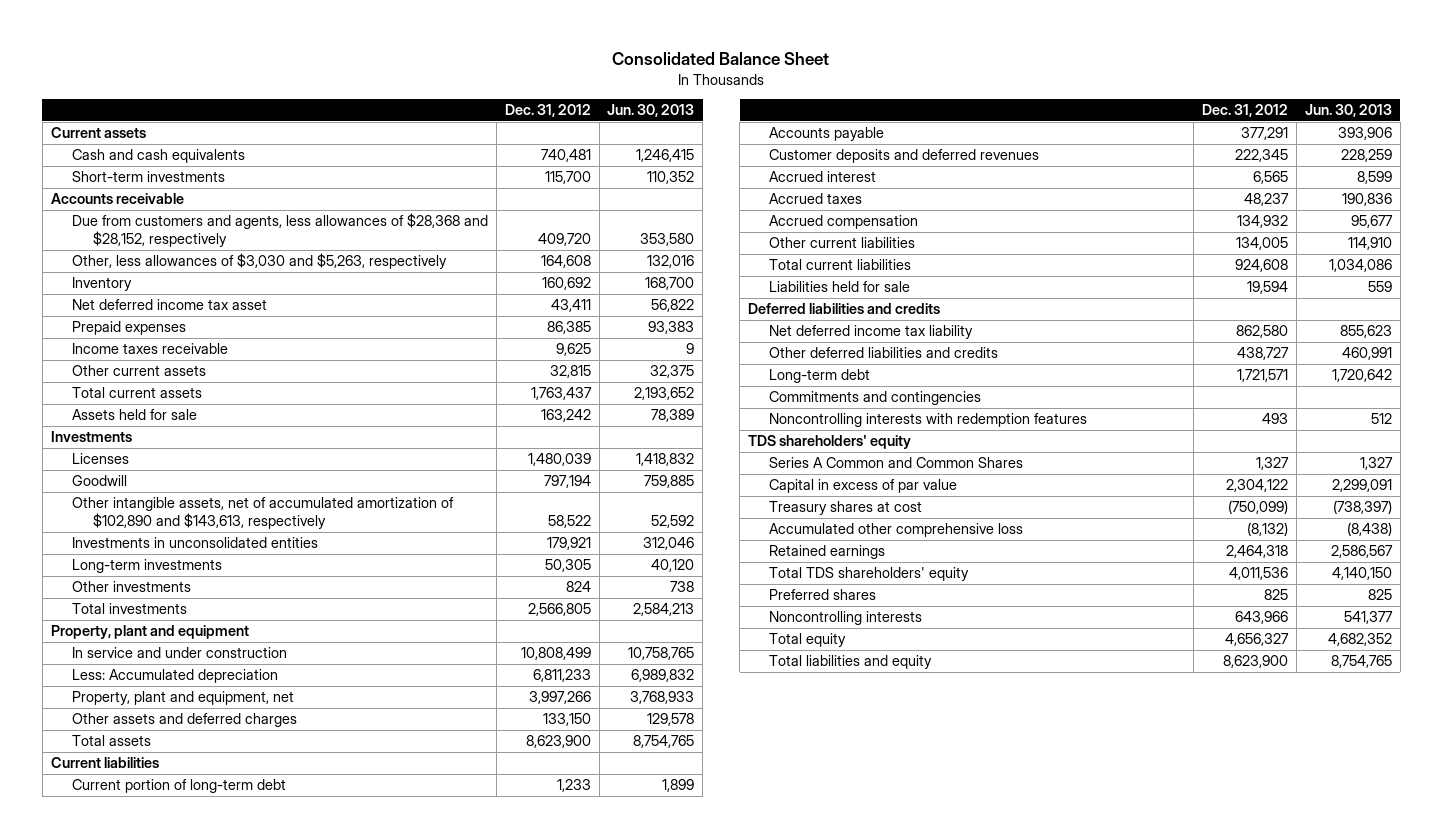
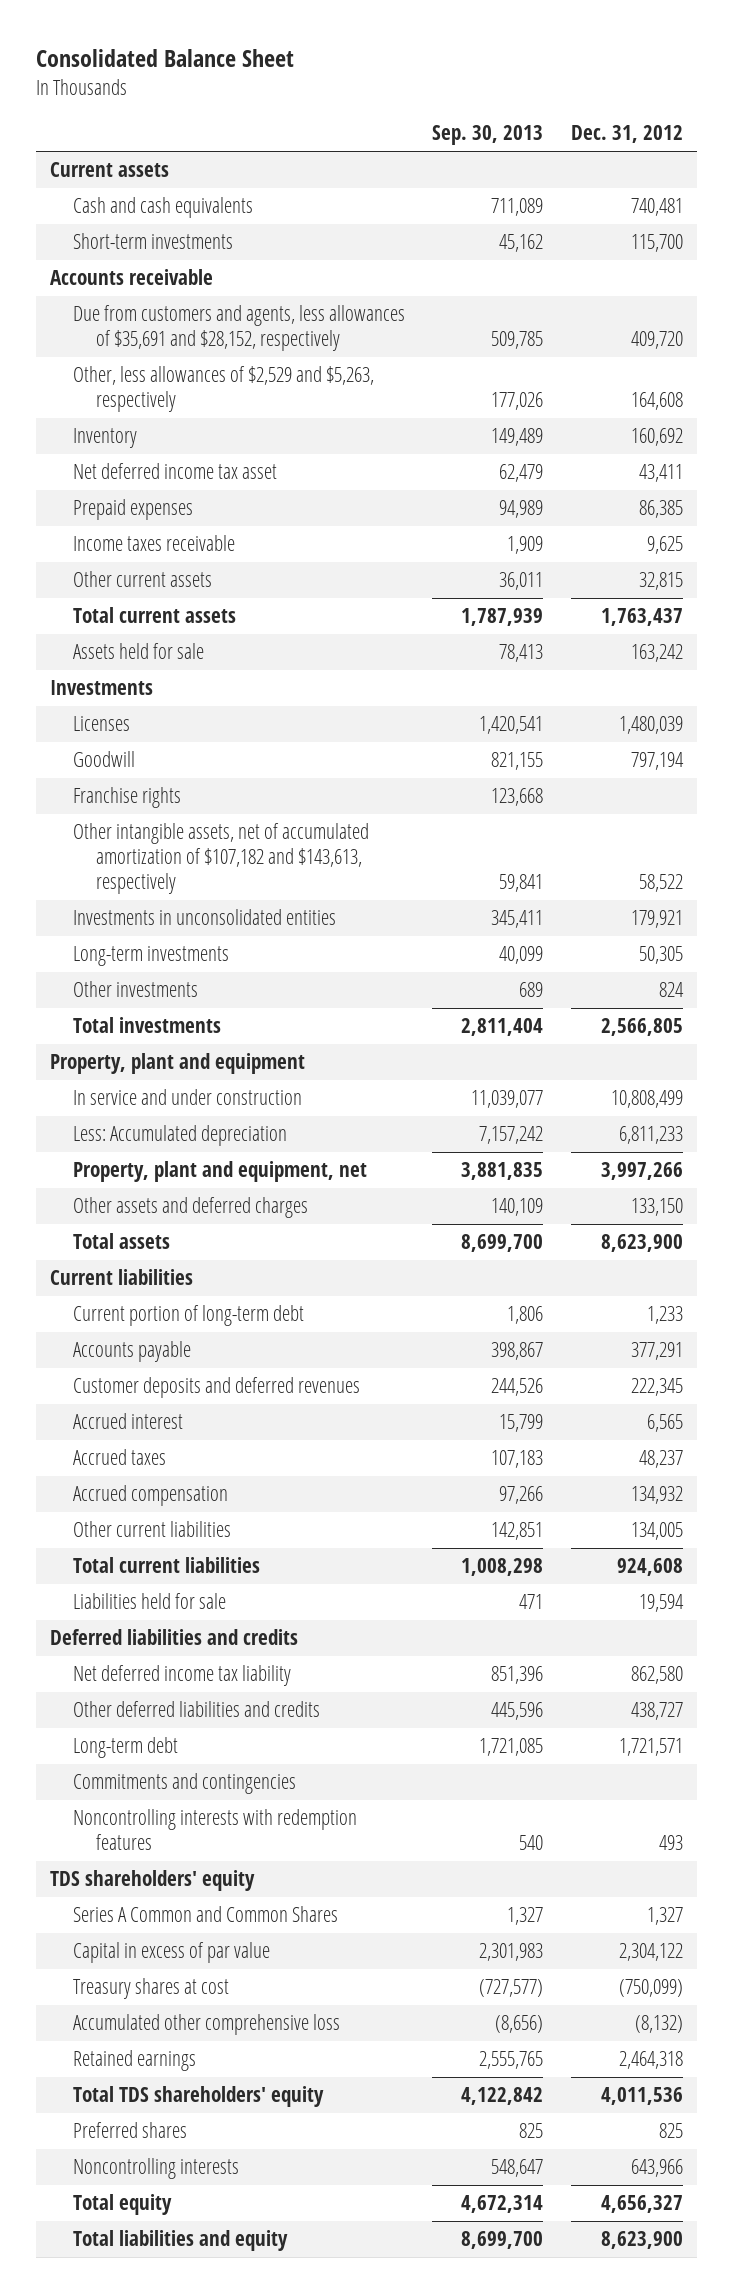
[607,104,695,118] Jun. 30, 2013 -> none
none -> [432,125,544,146] Sep. 30, 2013
[71,213,488,248] Due from customers and agents, less allowances of $28,368 and $28,152, respectively -> [72,305,405,352] Due from customers and agents, less allowances of $35,691 and $28,152, respectively
[71,253,447,270] Other, less allowances of $3,030 and $5,263, respectively -> [72,366,374,413] Other, less allowances of $2,529 and $5,263, respectively
none -> [72,787,181,809] Franchise rights
[71,497,454,530] Other intangible assets, net of accumulated amortization of $102,890 and $143,613, respectively -> [72,823,369,895] Other intangible assets, net of accumulated amortization of $107,182 and $143,613, respectively

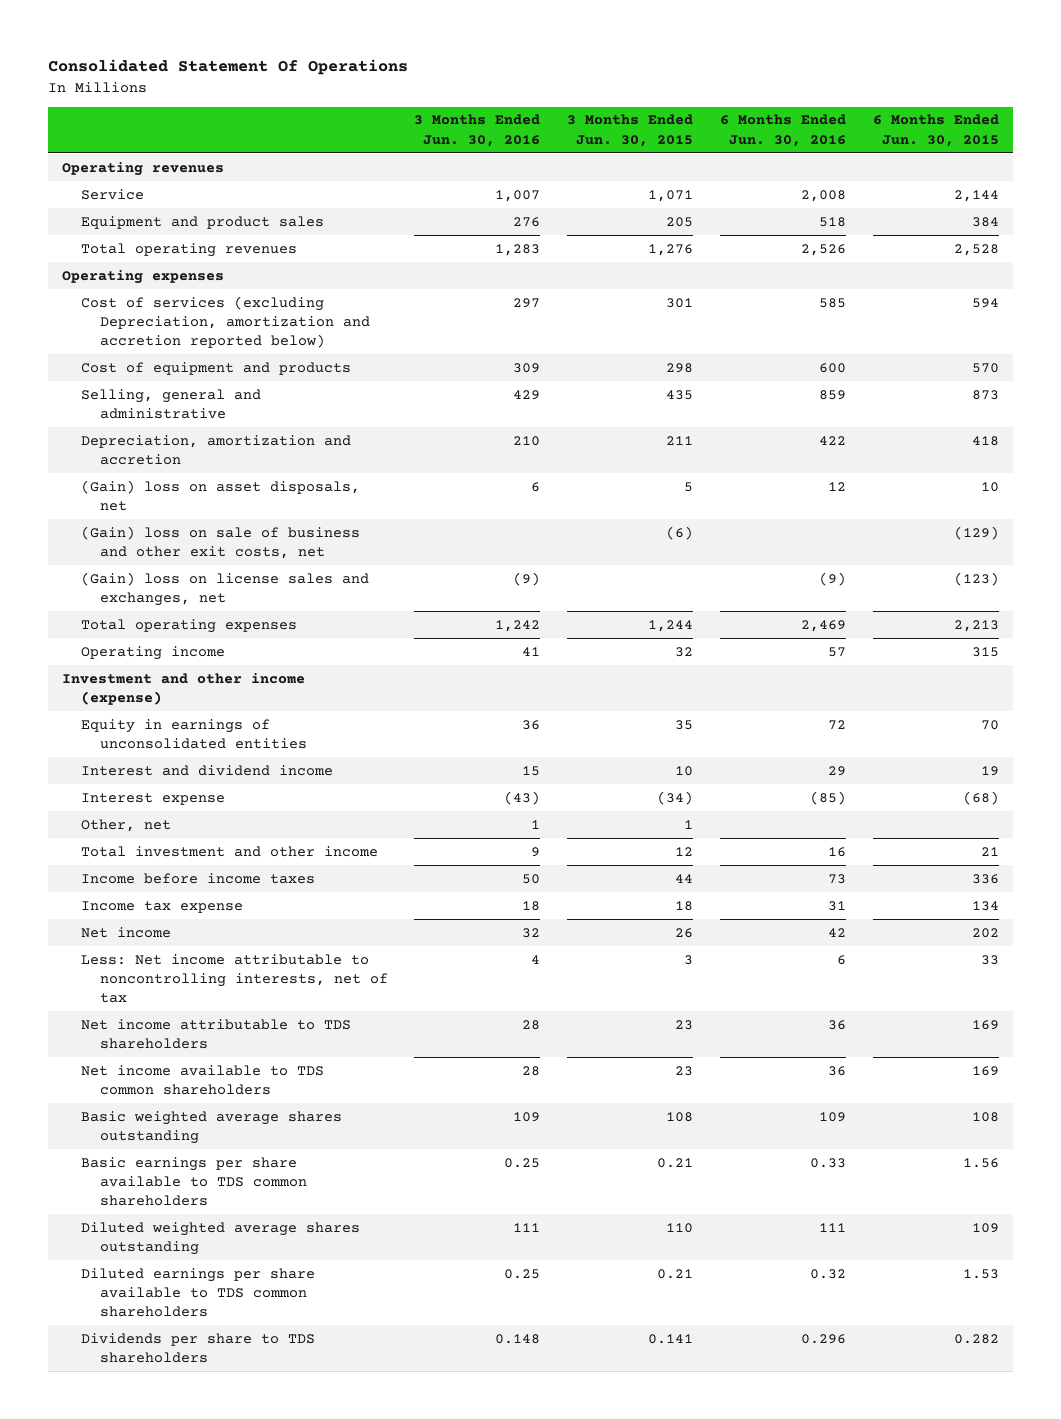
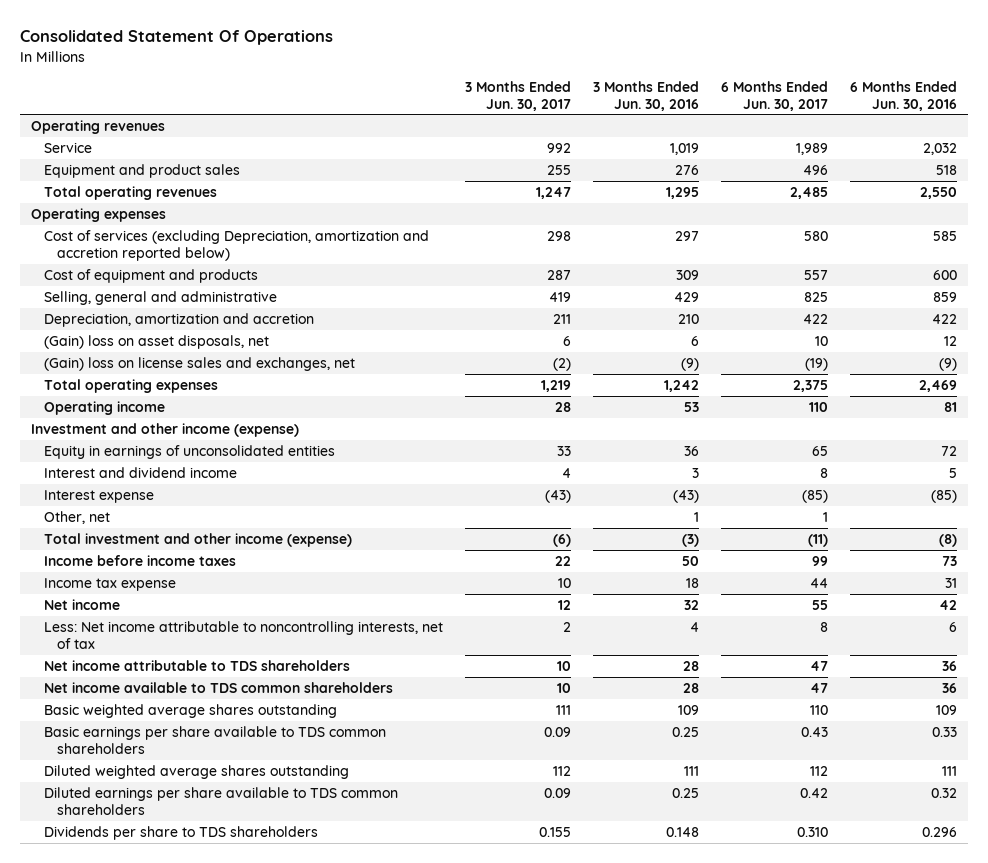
[567,114,694,147] 3 Months Ended Jun. 30, 2015 -> none
[873,114,1000,147] 6 Months Ended Jun. 30, 2015 -> none
none -> [465,80,572,111] 3 Months Ended Jun. 30, 2017
none -> [721,80,829,111] 6 Months Ended Jun. 30, 2017
[495,189,541,202] 1,007 -> [670,142,700,155] 1,019
[801,189,847,202] 2,008 -> [923,142,958,155] 2,032
[495,243,541,256] 1,283 -> [666,186,700,199] 1,295
[801,243,847,256] 2,526 -> [920,186,958,199] 2,550
[80,525,360,559] (Gain) loss on sale of business and other exit costs, net -> none
[522,646,541,656] 41 -> [684,401,700,412] 53
[828,646,847,657] 57 -> [944,401,958,412] 81
[522,765,541,776] 15 -> [692,467,700,478] 3
[828,765,847,776] 29 -> [949,467,958,478] 5
[80,845,378,857] Total investment and other income -> [44,532,353,547] Total investment and other income (expense)
[531,846,541,857] 9 -> [682,533,700,547] (3)
[828,846,847,857] 16 -> [939,533,958,547] (8)

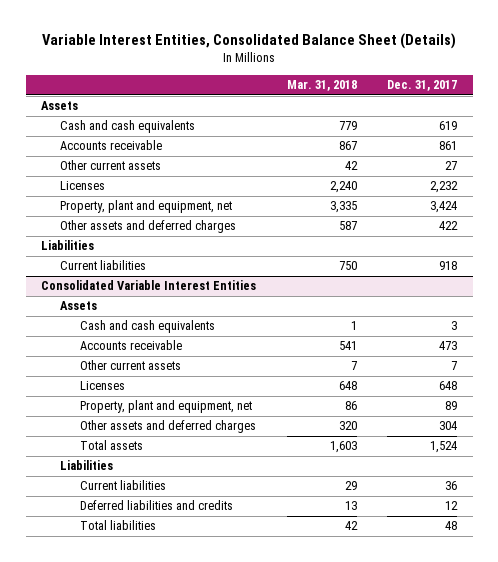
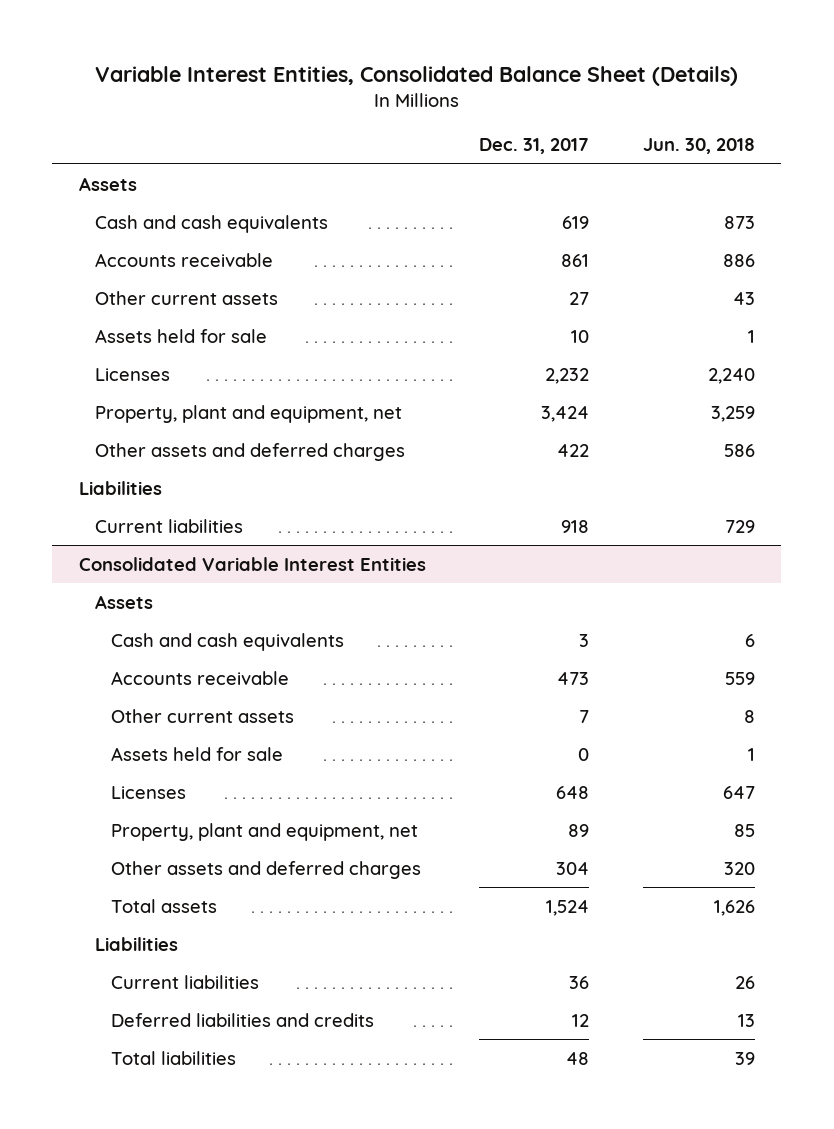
[286,80,357,92] Mar. 31, 2018 -> none
none -> [642,138,755,155] Jun. 30, 2018
none -> [95,328,268,343] Assets held for sale
none -> [111,746,284,761] Assets held for sale

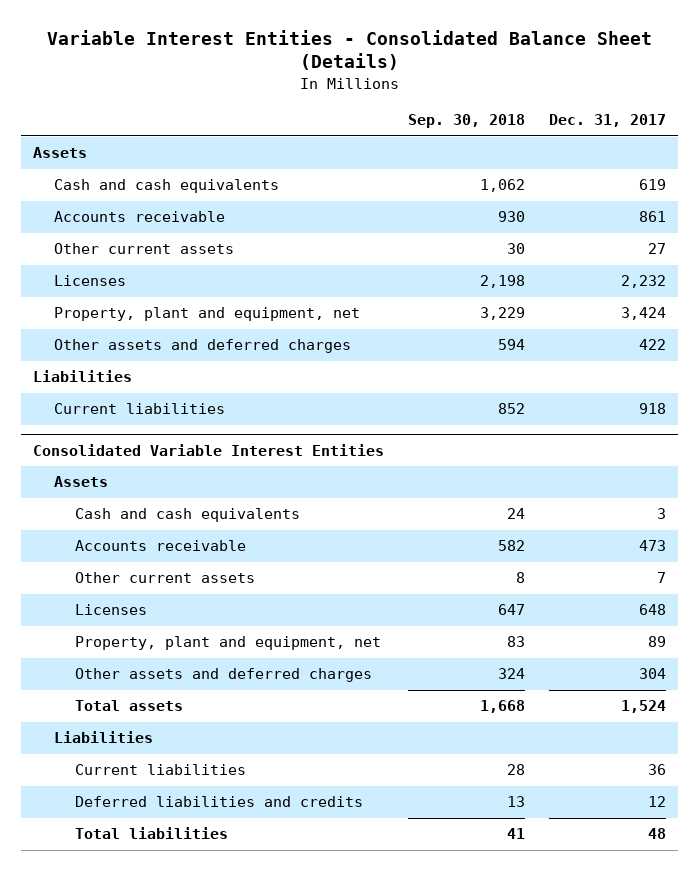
[94,65,738,86] Variable Interest Entities, Consolidated Balance Sheet (Details) -> [46,29,652,71] Variable Interest Entities - Consolidated Balance Sheet (Details)
[642,138,755,155] Jun. 30, 2018 -> none
none -> [408,114,526,129] Sep. 30, 2018
[95,328,268,343] Assets held for sale -> none
[111,746,284,761] Assets held for sale -> none

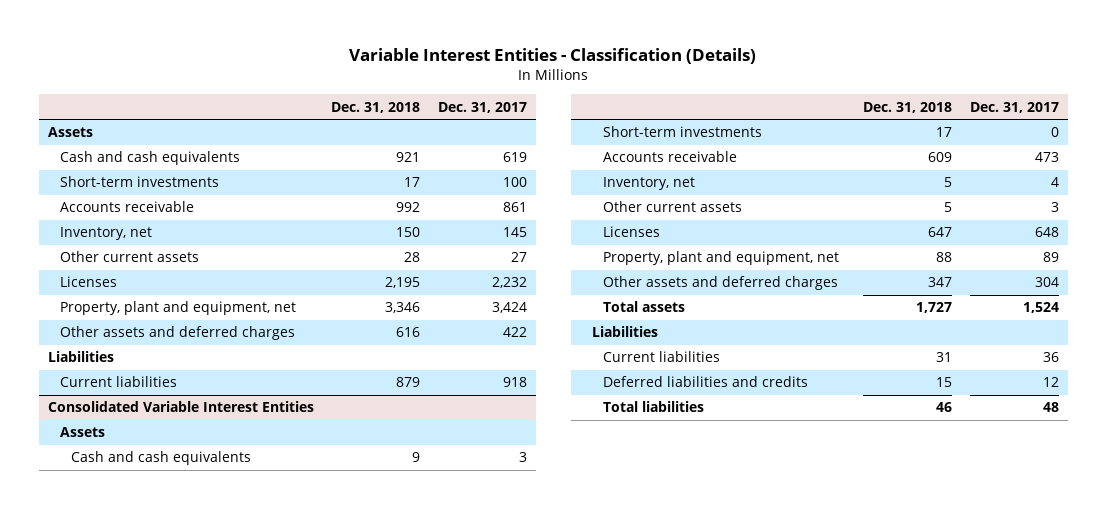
[46,29,652,71] Variable Interest Entities - Consolidated Balance Sheet (Details) -> [349,48,757,65] Variable Interest Entities - Classification (Details)
[408,114,526,129] Sep. 30, 2018 -> none
none -> [331,101,421,113] Dec. 31, 2018
none -> [59,176,219,188] Short-term investments
none -> [59,227,152,241] Inventory, net
none -> [603,126,763,138] Short-term investments
none -> [603,177,696,191] Inventory, net
[656,572,666,584] 7 -> [1050,202,1059,213] 3

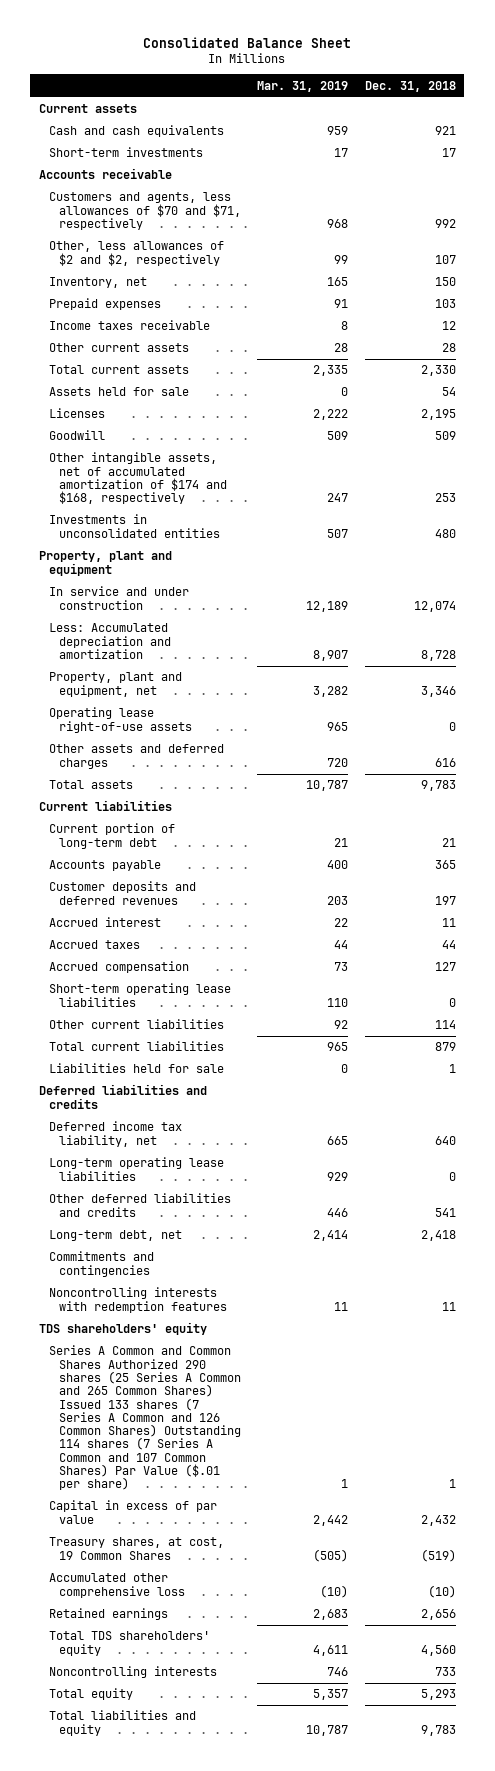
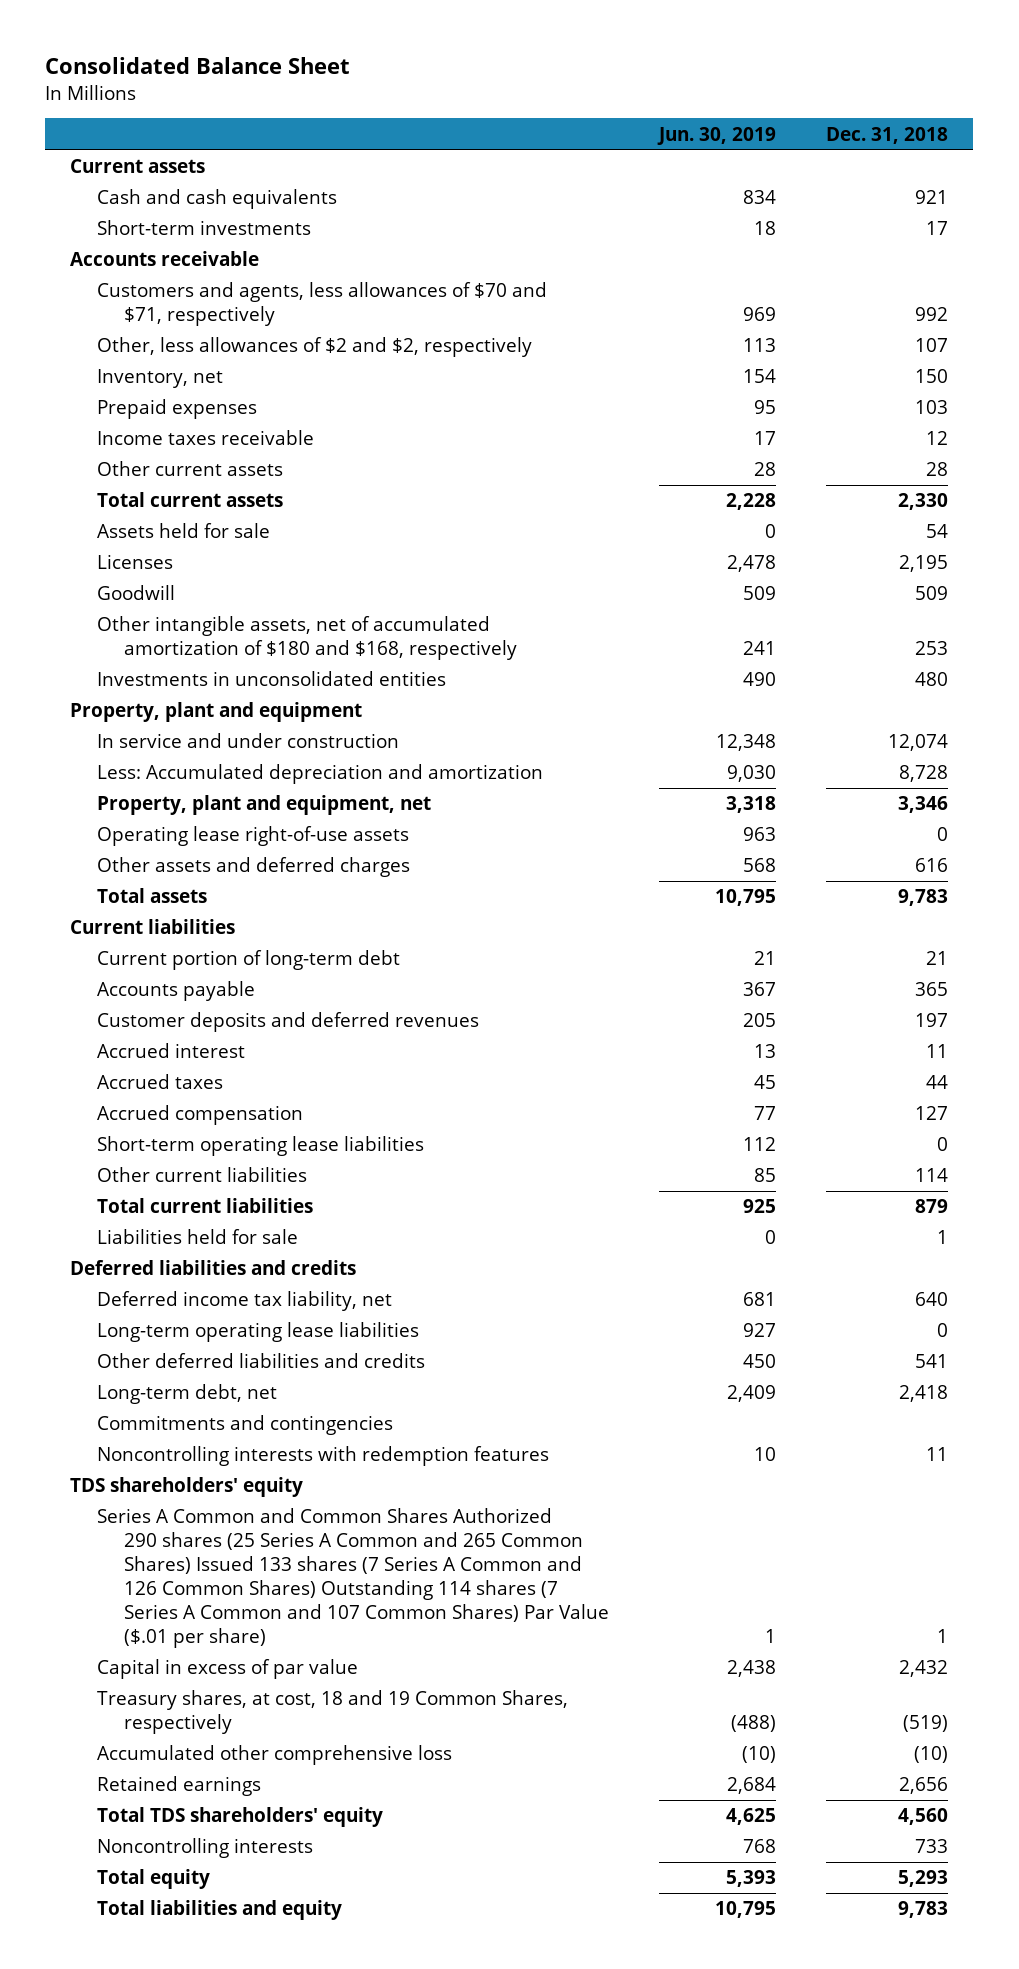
[257,80,349,92] Mar. 31, 2019 -> none
none -> [657,126,777,145] Jun. 30, 2019
[48,452,227,505] Other intangible assets, net of accumulated amortization of $174 and $168, respectively -> [97,616,518,661] Other intangible assets, net of accumulated amortization of $180 and $168, respectively
[48,1537,224,1560] Treasury shares, at cost, 19 Common Shares -> [97,1690,569,1735] Treasury shares, at cost, 18 and 19 Common Shares, respectively

